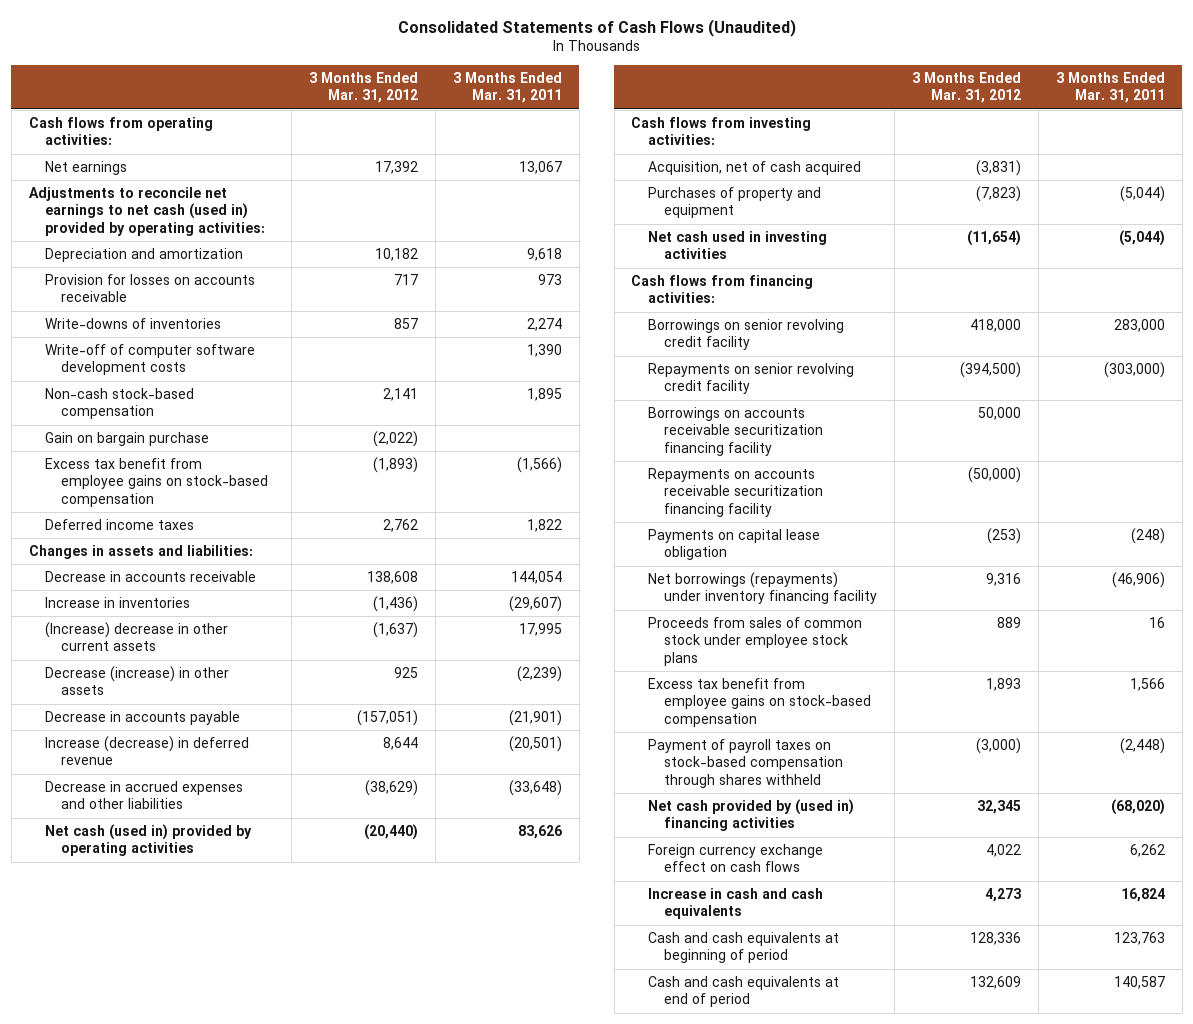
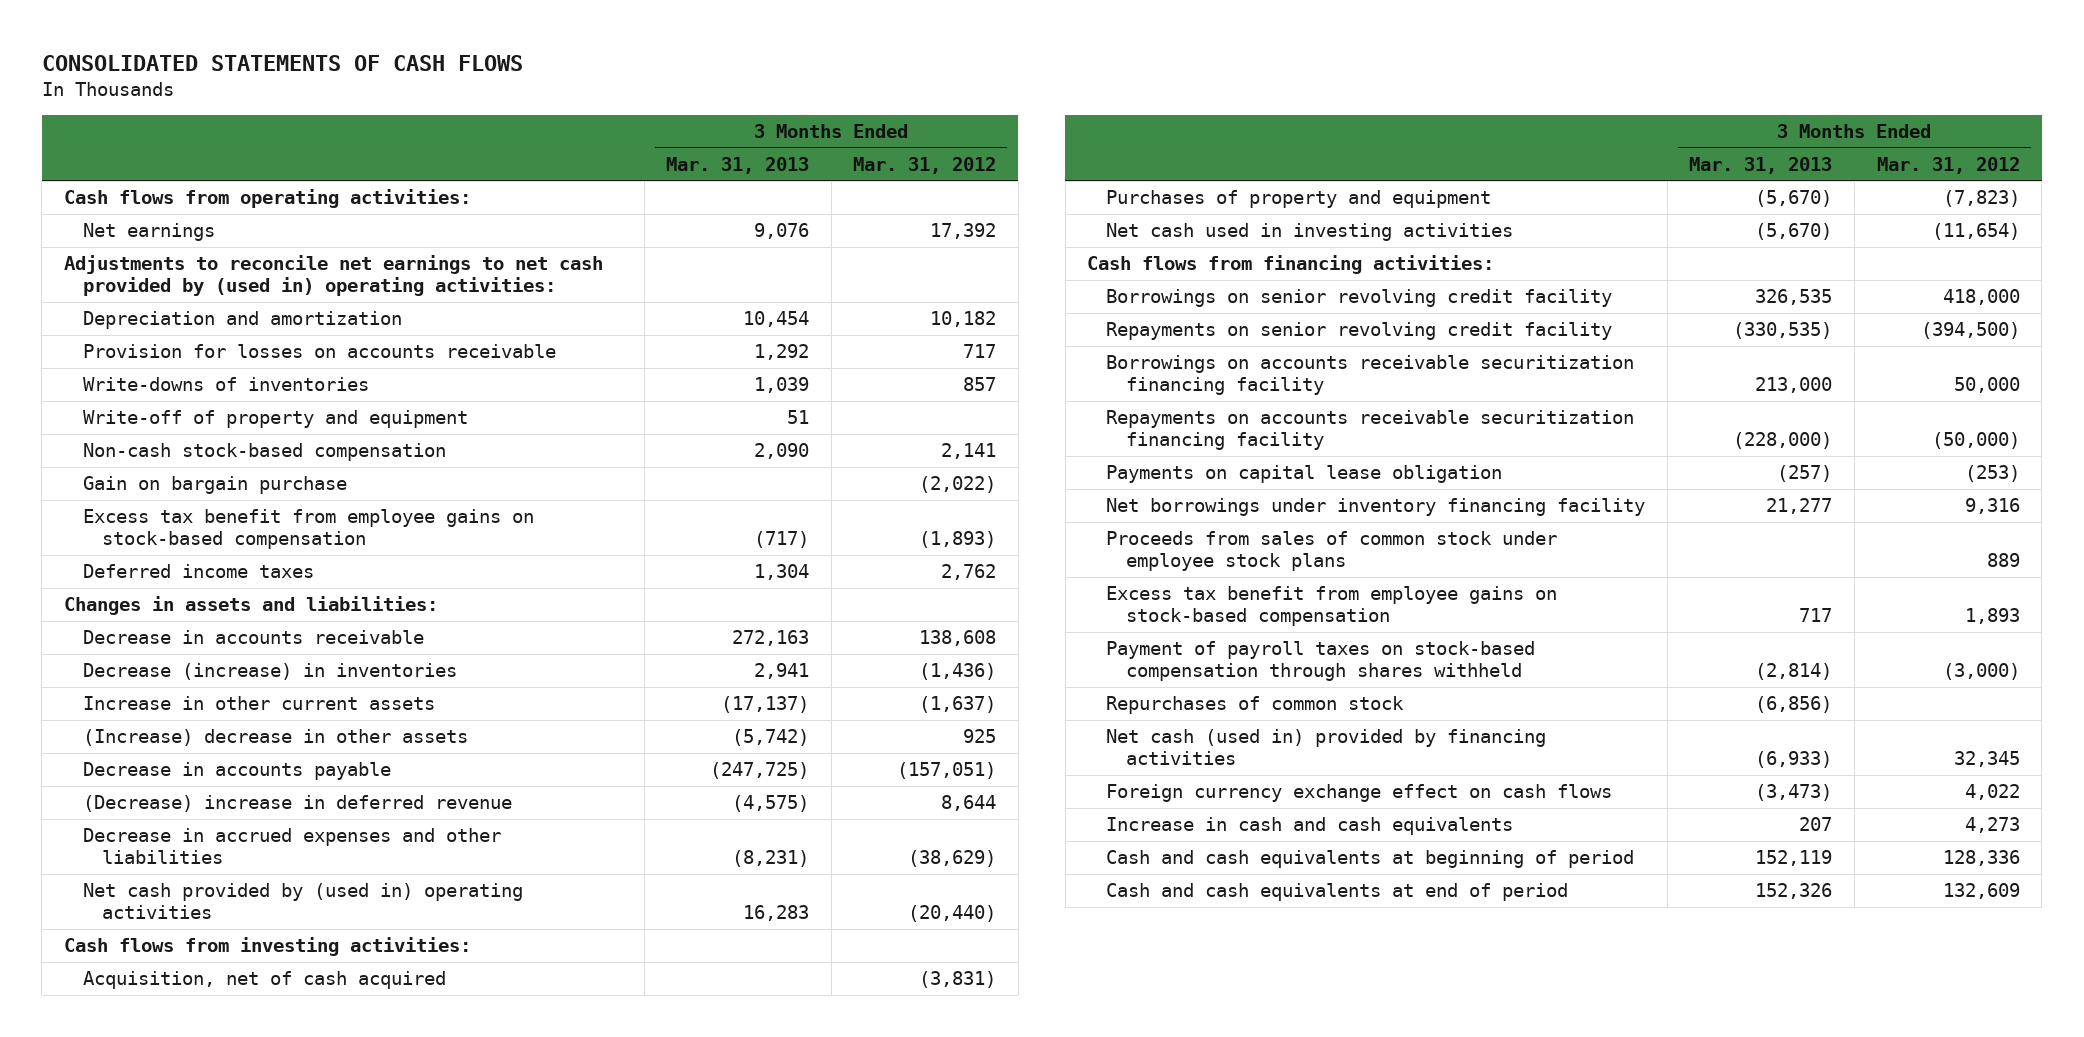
[397,18,796,37] Consolidated Statements of Cash Flows (Unaudited) -> [41,55,523,72] CONSOLIDATED STATEMENTS OF CASH FLOWS
[453,72,563,104] 3 Months Ended Mar. 31, 2011 -> none
none -> [666,156,810,174] Mar. 31, 2013
[28,187,265,236] Adjustments to reconcile net earnings to net cash (used in) provided by operating activities: -> [63,255,603,297] Adjustments to reconcile net earnings to net cash provided by (used in) operating activities:
[44,344,255,376] Write-off of computer software development costs -> none
none -> [83,410,469,429] Write-off of property and equipment
[44,597,190,609] Increase in inventories -> [83,663,458,681] Decrease (increase) in inventories
[44,622,228,652] (Increase) decrease in other current assets -> [83,696,436,711] Increase in other current assets
[44,666,229,696] Decrease (increase) in other assets -> [83,729,469,747] (Increase) decrease in other assets
[44,736,249,766] Increase (decrease) in deferred revenue -> [83,795,513,813] (Decrease) increase in deferred revenue
[44,824,252,857] Net cash (used in) provided by operating activities -> [83,883,524,920] Net cash provided by (used in) operating activities
[647,572,878,605] Net borrowings (repayments) under inventory financing facility -> [1106,498,1646,517] Net borrowings under inventory financing facility
none -> [1106,696,1405,715] Repurchases of common stock
[647,799,854,832] Net cash provided by (used in) financing activities -> [1106,729,1547,766] Net cash (used in) provided by financing activities

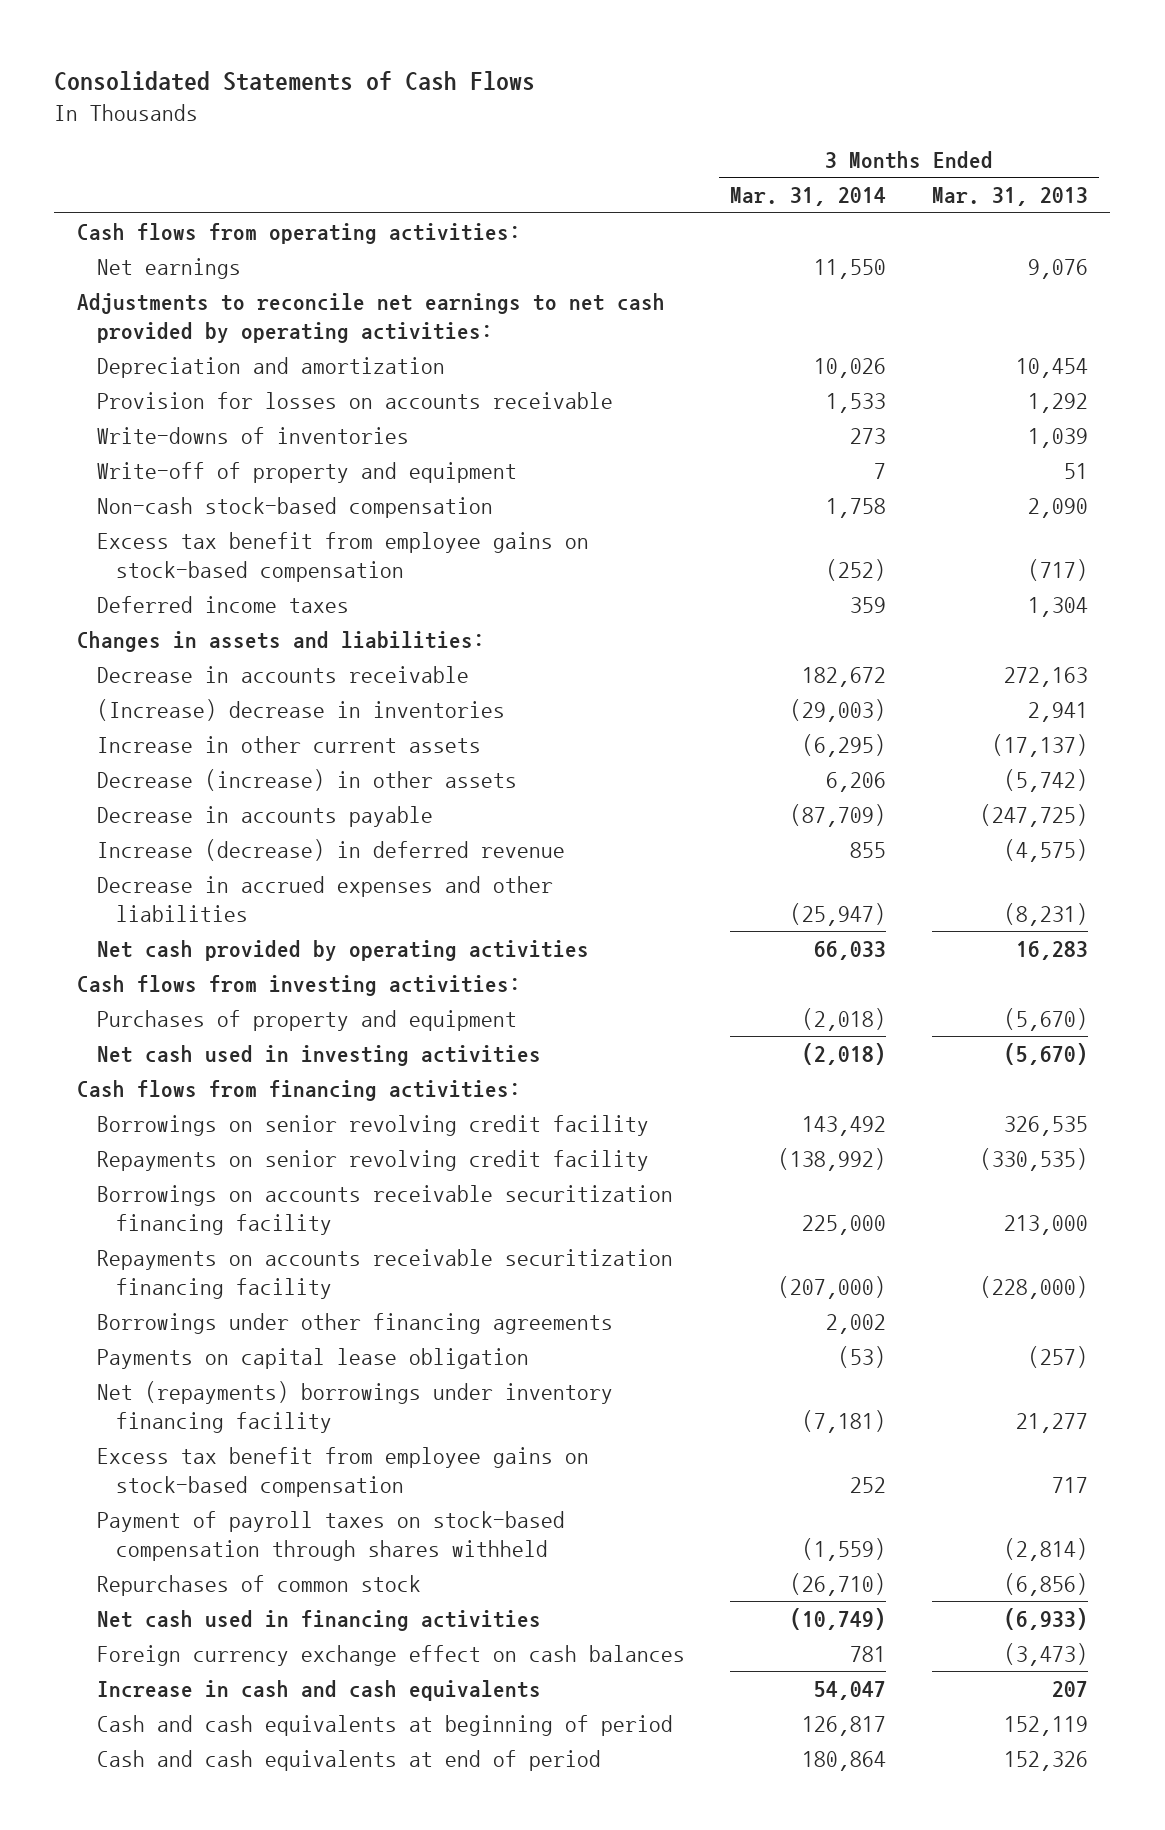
[41,55,523,72] CONSOLIDATED STATEMENTS OF CASH FLOWS -> [54,71,536,92] Consolidated Statements of Cash Flows
[853,156,997,174] Mar. 31, 2012 -> none
none -> [730,187,887,207] Mar. 31, 2014
[63,255,603,297] Adjustments to reconcile net earnings to net cash provided by (used in) operating activities: -> [76,292,665,343] Adjustments to reconcile net earnings to net cash provided by operating activities:
[83,476,348,495] Gain on bargain purchase -> none
[83,663,458,681] Decrease (increase) in inventories -> [96,698,505,721] (Increase) decrease in inventories
[83,729,469,747] (Increase) decrease in other assets -> [96,768,517,791] Decrease (increase) in other assets
[83,795,513,813] (Decrease) increase in deferred revenue -> [96,838,565,861] Increase (decrease) in deferred revenue
[83,883,524,920] Net cash provided by (used in) operating activities -> [96,939,589,961] Net cash provided by operating activities
[83,971,447,990] Acquisition, net of cash acquired -> none
none -> [96,1312,613,1334] Borrowings under other financing agreements
[1106,531,1558,572] Proceeds from sales of common stock under employee stock plans -> none
[1106,498,1646,517] Net borrowings under inventory financing facility -> [96,1380,613,1433] Net (repayments) borrowings under inventory financing facility
[1106,729,1547,766] Net cash (used in) provided by financing activities -> [96,1609,541,1631] Net cash used in financing activities
[1106,784,1613,803] Foreign currency exchange effect on cash flows -> [96,1644,685,1666] Foreign currency exchange effect on cash balances

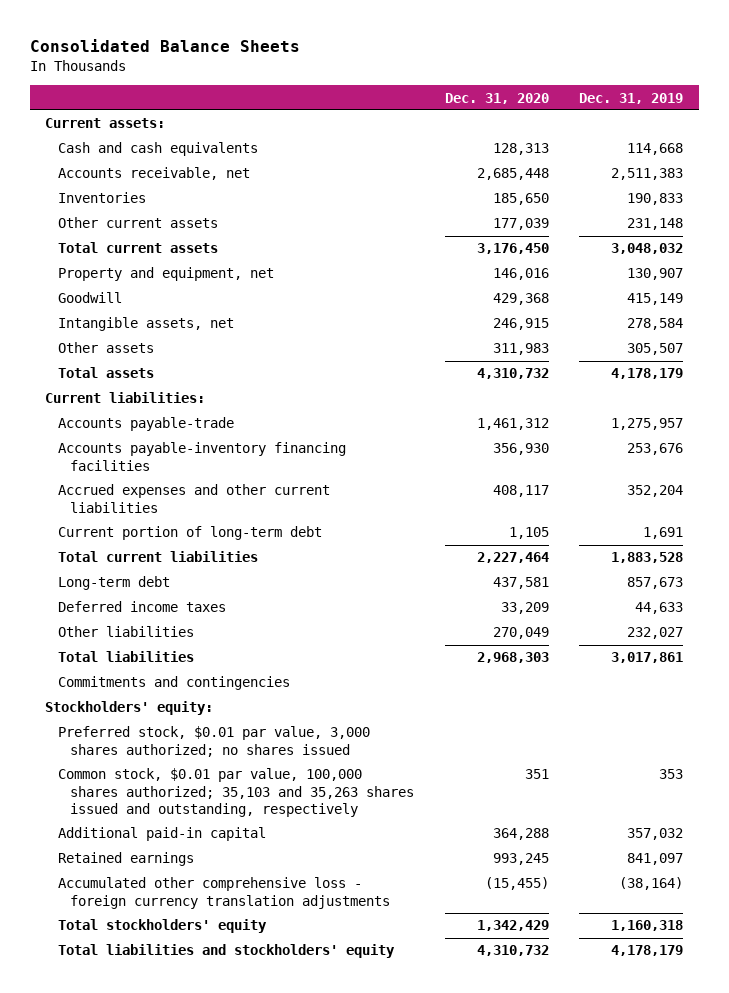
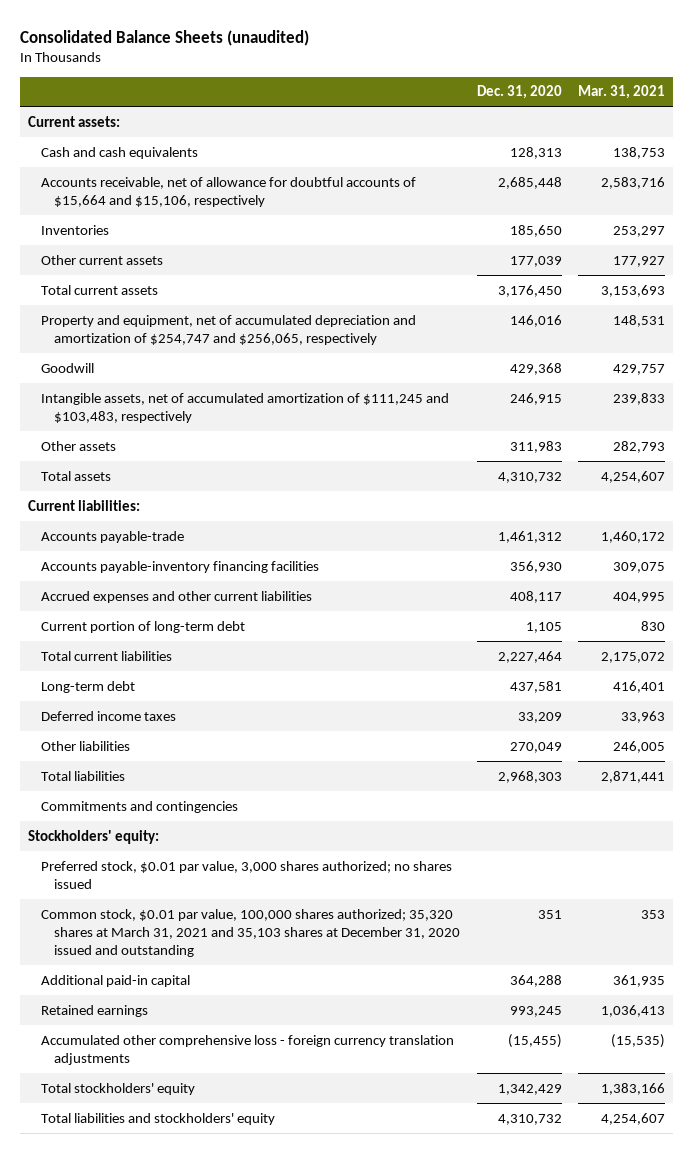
[30,39,301,53] Consolidated Balance Sheets -> [20,29,310,46] Consolidated Balance Sheets (unaudited)
[579,92,684,104] Dec. 31, 2019 -> none
none -> [578,85,666,100] Mar. 31, 2021
[57,167,250,181] Accounts receivable, net -> [41,176,417,207] Accounts receivable, net of allowance for doubtful accounts of $15,664 and $15,106, respectively
[57,267,274,282] Property and equipment, net -> [41,314,417,345] Property and equipment, net of accumulated depreciation and amortization of $254,747 and $256,065, respectively
[57,317,234,332] Intangible assets, net -> [41,392,450,423] Intangible assets, net of accumulated amortization of $111,245 and $103,483, respectively
[57,768,415,817] Common stock, $0.01 par value, 100,000 shares authorized; 35,103 and 35,263 shares issued and outstanding, respectively -> [41,908,461,957] Common stock, $0.01 par value, 100,000 shares authorized; 35,320 shares at March 31, 2021 and 35,103 shares at December 31, 2020 issued and outstanding

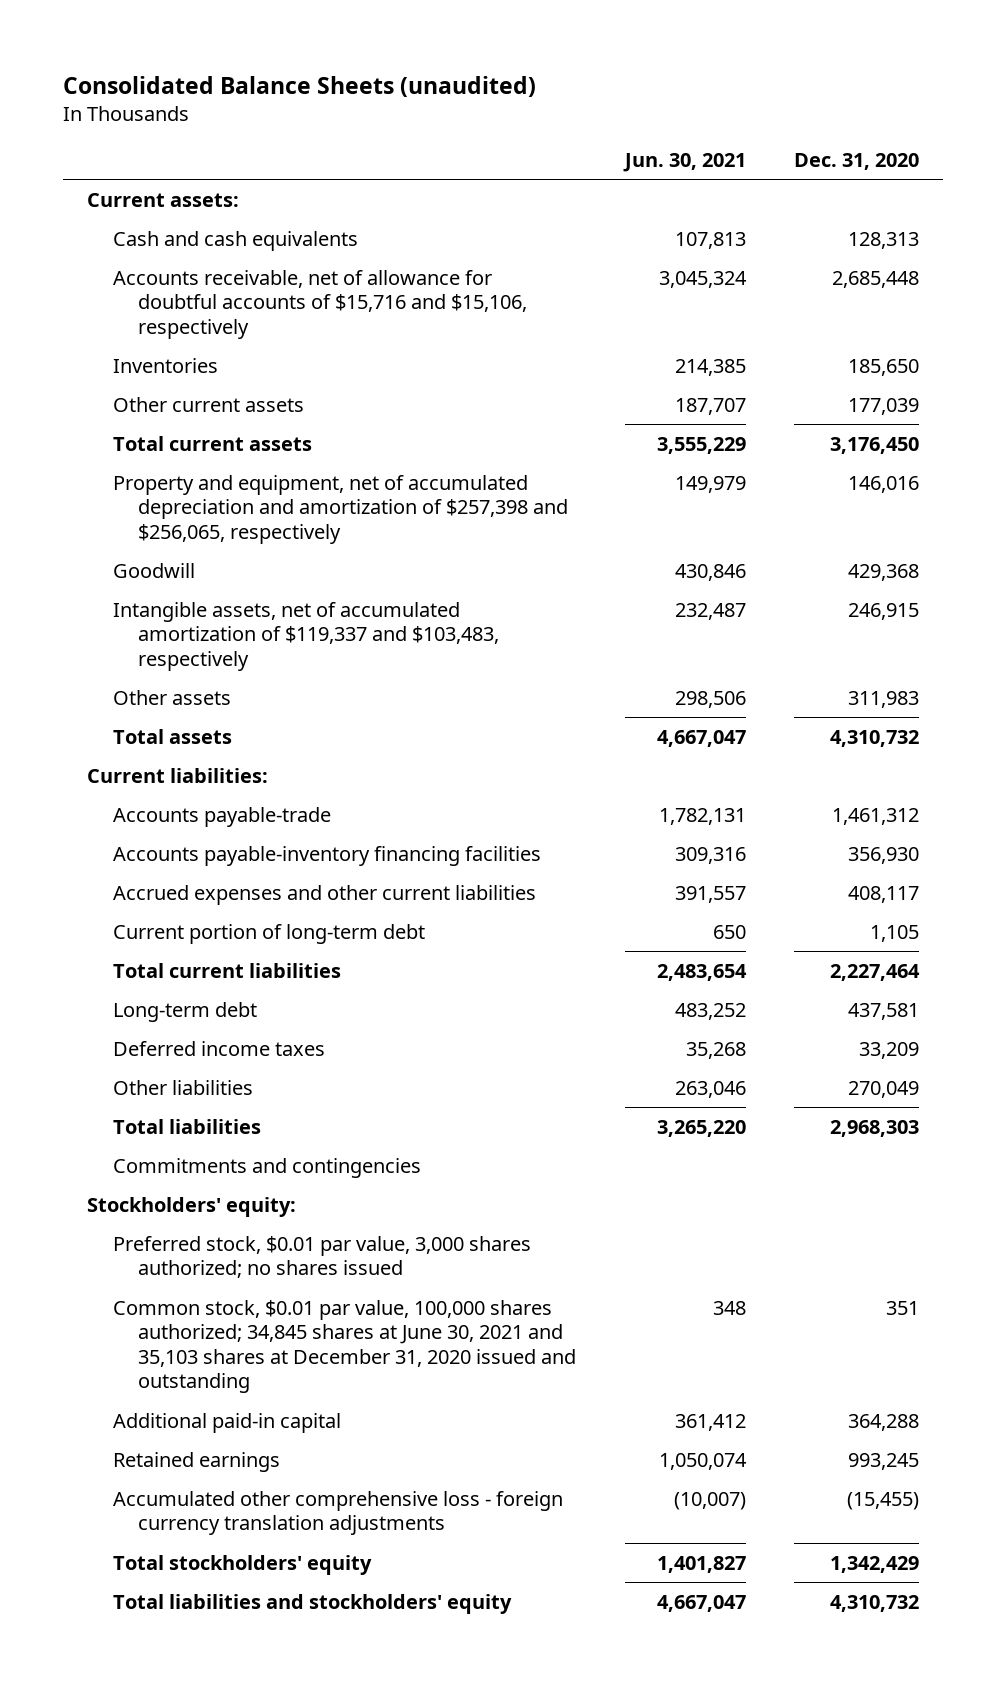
[578,85,666,100] Mar. 31, 2021 -> none
none -> [622,153,746,173] Jun. 30, 2021
[41,176,417,207] Accounts receivable, net of allowance for doubtful accounts of $15,664 and $15,106, respectively -> [112,269,528,339] Accounts receivable, net of allowance for doubtful accounts of $15,716 and $15,106, respectively
[41,314,417,345] Property and equipment, net of accumulated depreciation and amortization of $254,747 and $256,065, respectively -> [112,474,569,544] Property and equipment, net of accumulated depreciation and amortization of $257,398 and $256,065, respectively
[41,392,450,423] Intangible assets, net of accumulated amortization of $111,245 and $103,483, respectively -> [112,601,500,671] Intangible assets, net of accumulated amortization of $119,337 and $103,483, respectively
[41,908,461,957] Common stock, $0.01 par value, 100,000 shares authorized; 35,320 shares at March 31, 2021 and 35,103 shares at December 31, 2020 issued and outstanding -> [112,1299,577,1394] Common stock, $0.01 par value, 100,000 shares authorized; 34,845 shares at June 30, 2021 and 35,103 shares at December 31, 2020 issued and outstanding

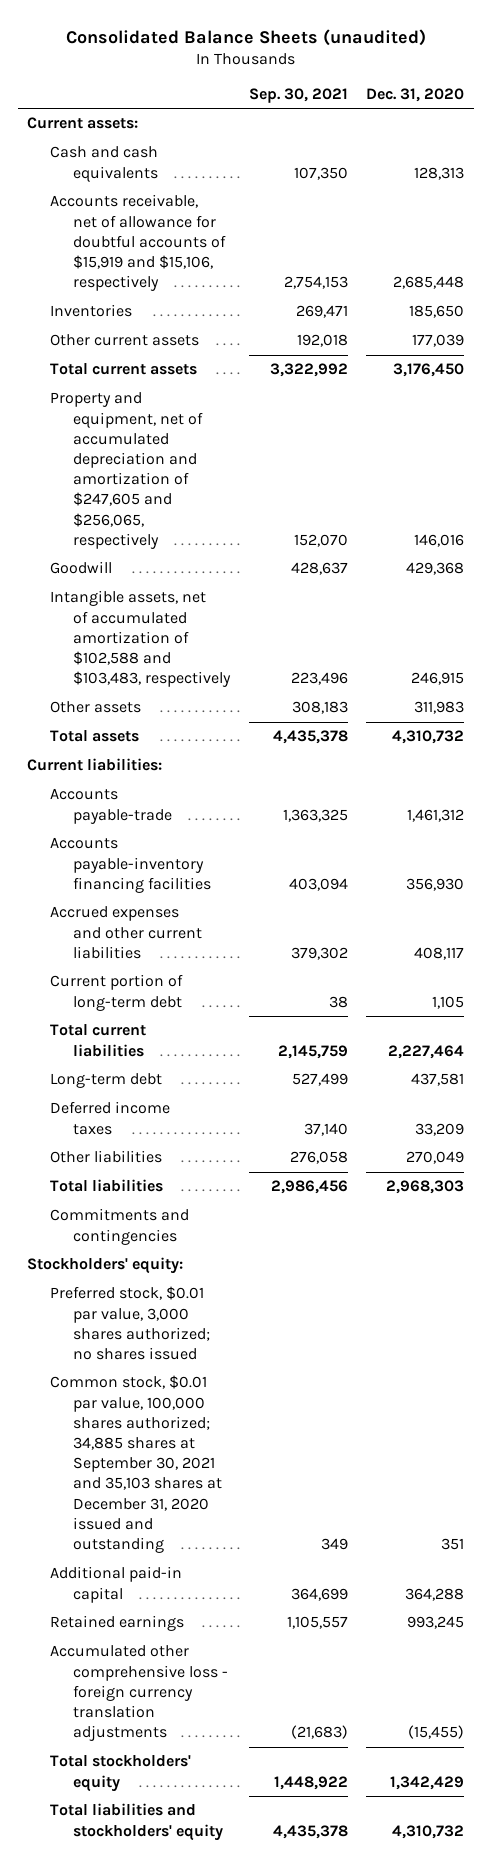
[622,153,746,173] Jun. 30, 2021 -> none
none -> [248,87,348,103] Sep. 30, 2021
[112,269,528,339] Accounts receivable, net of allowance for doubtful accounts of $15,716 and $15,106, respectively -> [50,194,227,292] Accounts receivable, net of allowance for doubtful accounts of $15,919 and $15,106, respectively
[112,474,569,544] Property and equipment, net of accumulated depreciation and amortization of $257,398 and $256,065, respectively -> [50,392,204,549] Property and equipment, net of accumulated depreciation and amortization of $247,605 and $256,065, respectively
[112,601,500,671] Intangible assets, net of accumulated amortization of $119,337 and $103,483, respectively -> [50,590,232,688] Intangible assets, net of accumulated amortization of $102,588 and $103,483, respectively
[112,1299,577,1394] Common stock, $0.01 par value, 100,000 shares authorized; 34,845 shares at June 30, 2021 and 35,103 shares at December 31, 2020 issued and outstanding -> [50,1375,223,1554] Common stock, $0.01 par value, 100,000 shares authorized; 34,885 shares at September 30, 2021 and 35,103 shares at December 31, 2020 issued and outstanding

